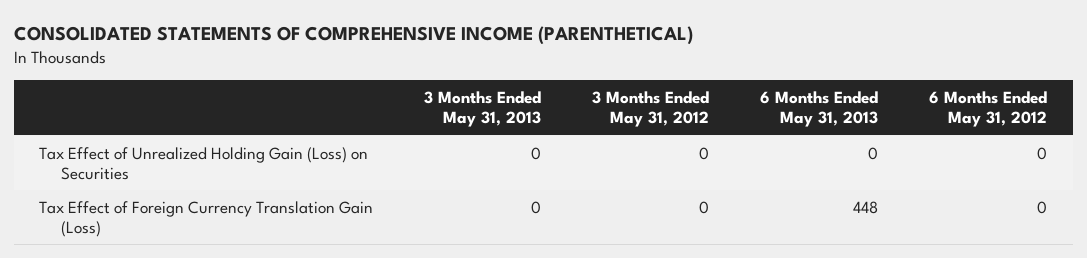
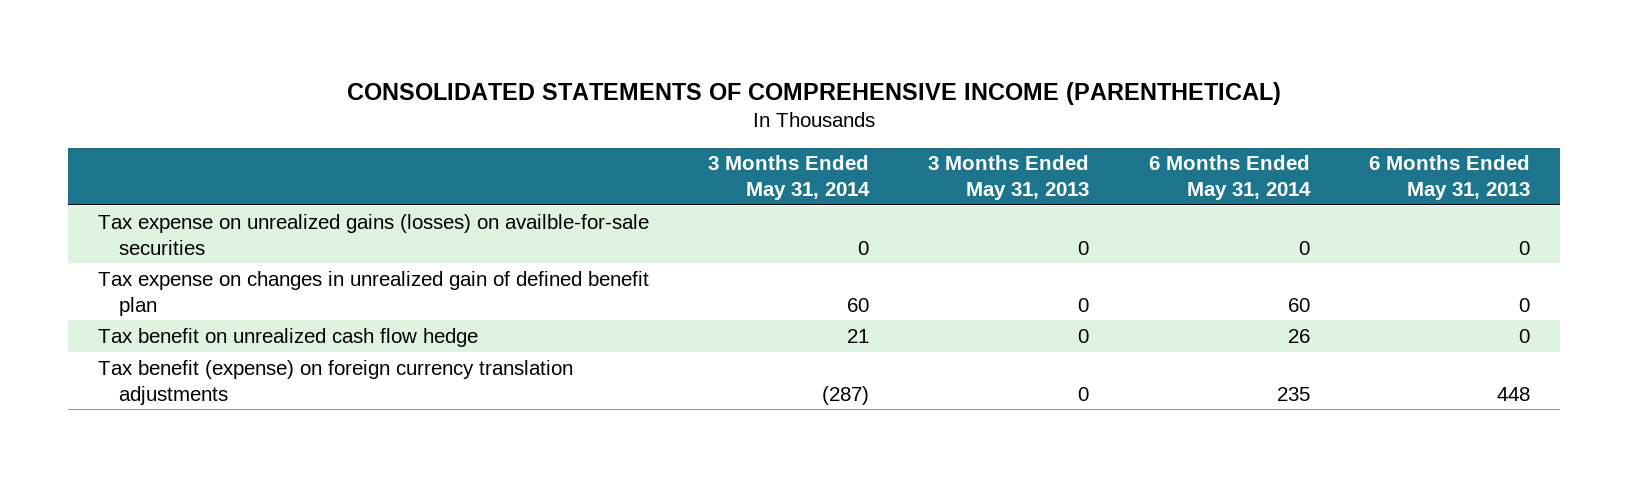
[592,90,710,128] 3 Months Ended May 31, 2012 -> none
[929,90,1048,128] 6 Months Ended May 31, 2012 -> none
none -> [708,155,871,201] 3 Months Ended May 31, 2014
none -> [1148,155,1311,201] 6 Months Ended May 31, 2014
[39,146,369,181] Tax Effect of Unrealized Holding Gain (Loss) on Securities -> [97,213,649,255] Tax expense on unrealized gains (losses) on availble-for-sale securities
none -> [97,270,649,316] Tax expense on changes in unrealized gain of defined benefit plan
none -> [97,327,478,347] Tax benefit on unrealized cash flow hedge
[39,200,374,238] Tax Effect of Foreign Currency Translation Gain (Loss) -> [97,359,573,405] Tax benefit (expense) on foreign currency translation adjustments

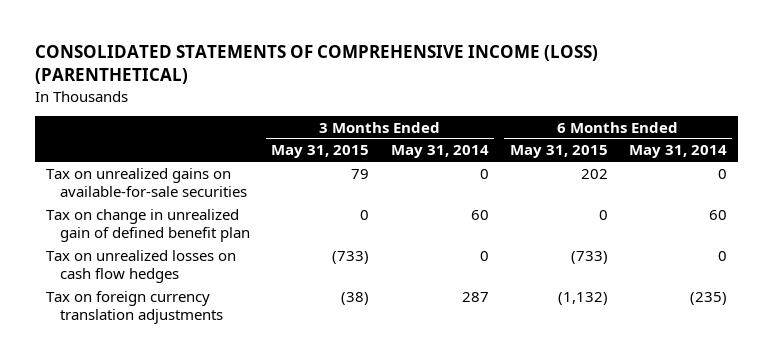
[346,81,1281,105] CONSOLIDATED STATEMENTS OF COMPREHENSIVE INCOME (PARENTHETICAL) -> [35,45,599,85] CONSOLIDATED STATEMENTS OF COMPREHENSIVE INCOME (LOSS) (PARENTHETICAL)
[928,155,1090,201] 3 Months Ended May 31, 2013 -> none
[1368,155,1530,201] 6 Months Ended May 31, 2013 -> none
none -> [271,145,370,159] May 31, 2015
none -> [509,145,608,159] May 31, 2015
[97,213,649,255] Tax expense on unrealized gains (losses) on availble-for-sale securities -> [45,167,248,198] Tax on unrealized gains on available-for-sale securities
[97,270,649,316] Tax expense on changes in unrealized gain of defined benefit plan -> [45,208,251,243] Tax on change in unrealized gain of defined benefit plan
[97,327,478,347] Tax benefit on unrealized cash flow hedge -> [45,249,236,284] Tax on unrealized losses on cash flow hedges
[847,328,870,343] 21 -> [479,250,489,261] 0
[1287,328,1310,343] 26 -> [717,250,727,261] 0
[97,359,573,405] Tax benefit (expense) on foreign currency translation adjustments -> [45,290,224,325] Tax on foreign currency translation adjustments
[822,385,870,405] (287) -> [461,291,489,302] 287
[1276,386,1310,401] 235 -> [689,291,727,305] (235)

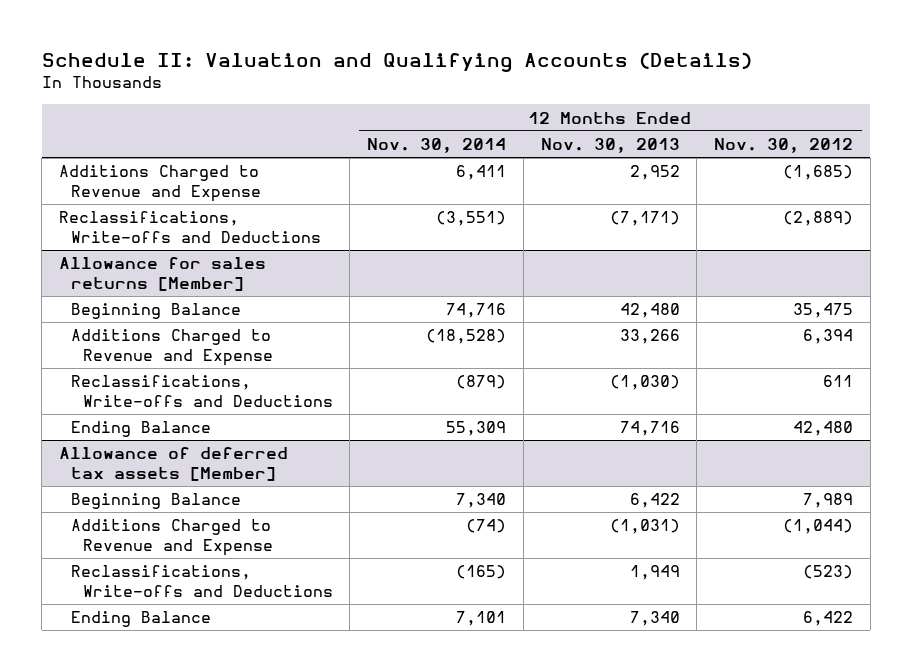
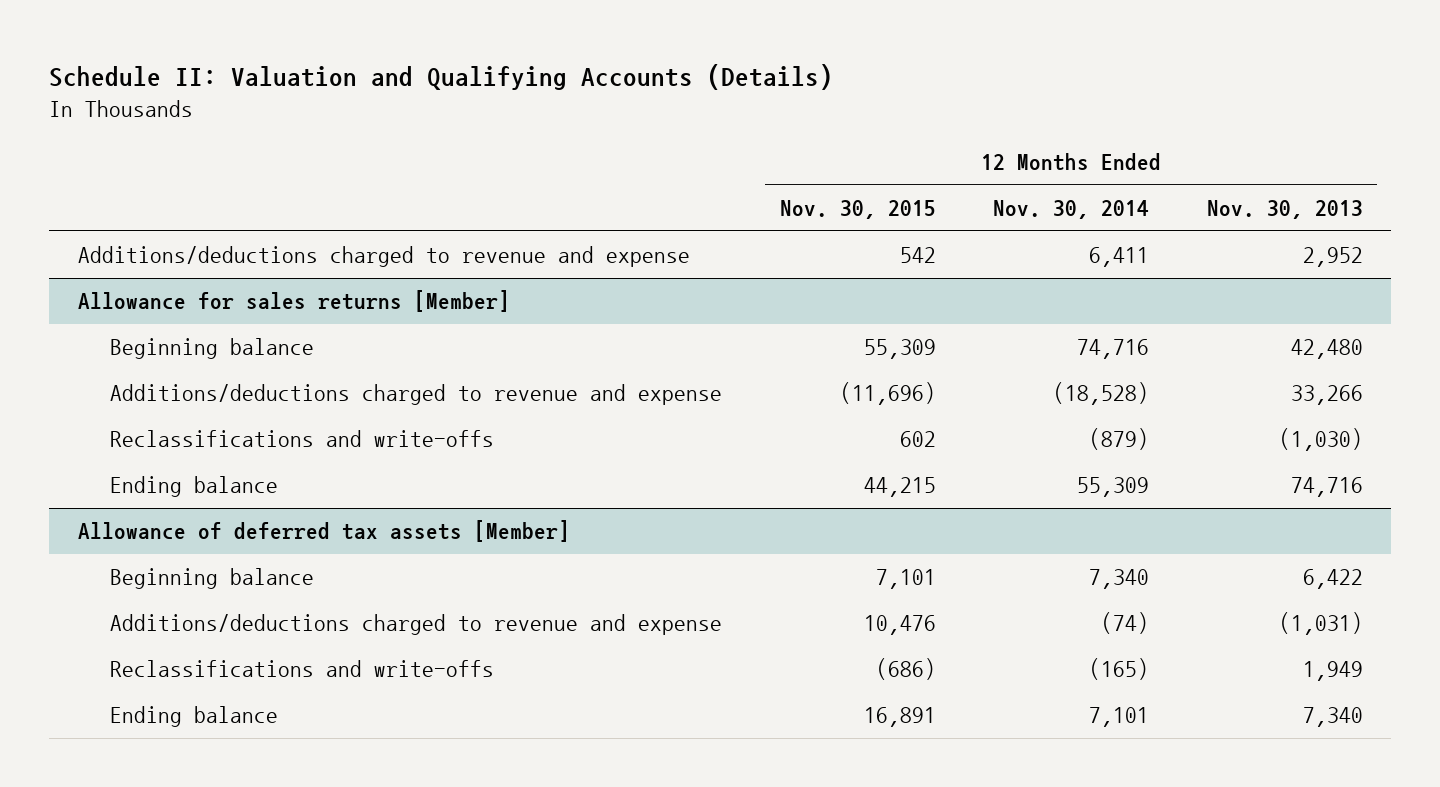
[714,138,854,154] Nov. 30, 2012 -> none
none -> [779,200,936,220] Nov. 30, 2015
[59,211,321,244] Reclassifications, Write-offs and Deductions -> none
[59,165,261,203] Additions Charged to Revenue and Expense -> [77,246,690,268] Additions/deductions charged to revenue and expense
[70,303,241,320] Beginning Balance -> [110,338,315,360] Beginning balance
[70,329,273,367] Additions Charged to Revenue and Expense -> [110,384,723,406] Additions/deductions charged to revenue and expense
[70,375,333,408] Reclassifications, Write-offs and Deductions -> [110,430,495,448] Reclassifications and write-offs
[70,421,211,438] Ending Balance -> [110,476,279,498] Ending balance
[70,493,241,510] Beginning Balance -> [110,568,315,590] Beginning balance
[70,519,273,557] Additions Charged to Revenue and Expense -> [110,614,723,636] Additions/deductions charged to revenue and expense
[70,565,333,598] Reclassifications, Write-offs and Deductions -> [110,660,495,678] Reclassifications and write-offs
[70,611,211,628] Ending Balance -> [110,706,279,728] Ending balance

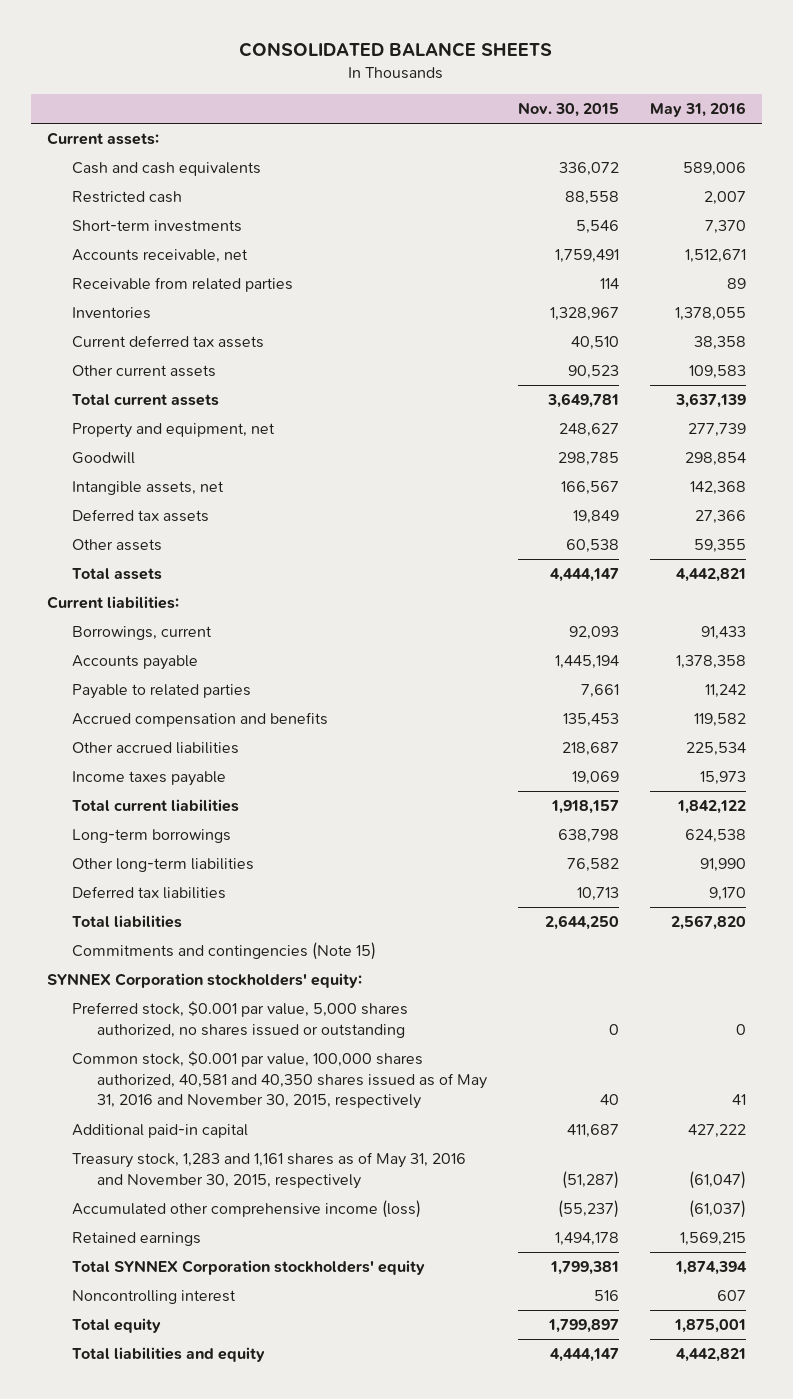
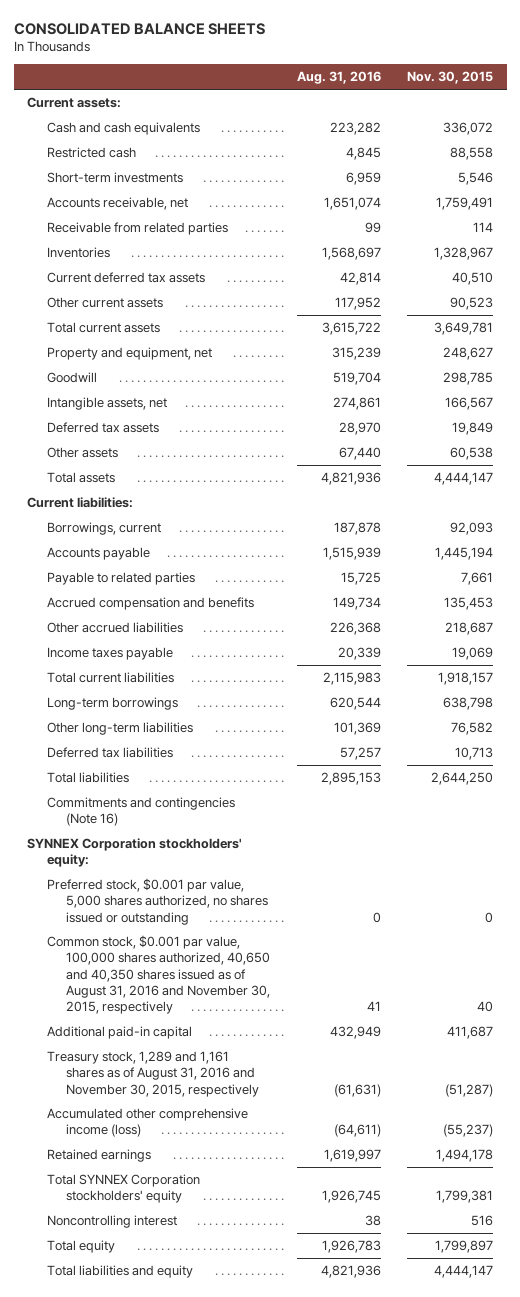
[650,101,747,117] May 31, 2016 -> none
none -> [296,71,381,85] Aug. 31, 2016
[71,942,376,961] Commitments and contingencies (Note 15) -> [46,797,235,827] Commitments and contingencies (Note 16)
[71,1051,487,1110] Common stock, $0.001 par value, 100,000 shares authorized, 40,581 and 40,350 shares issued as of May 31, 2016 and November 30, 2015, respectively -> [46,935,271,1015] Common stock, $0.001 par value, 100,000 shares authorized, 40,650 and 40,350 shares issued as of August 31, 2016 and November 30, 2015, respectively
[71,1152,466,1189] Treasury stock, 1,283 and 1,161 shares as of May 31, 2016 and November 30, 2015, respectively -> [46,1051,260,1097] Treasury stock, 1,289 and 1,161 shares as of August 31, 2016 and November 30, 2015, respectively

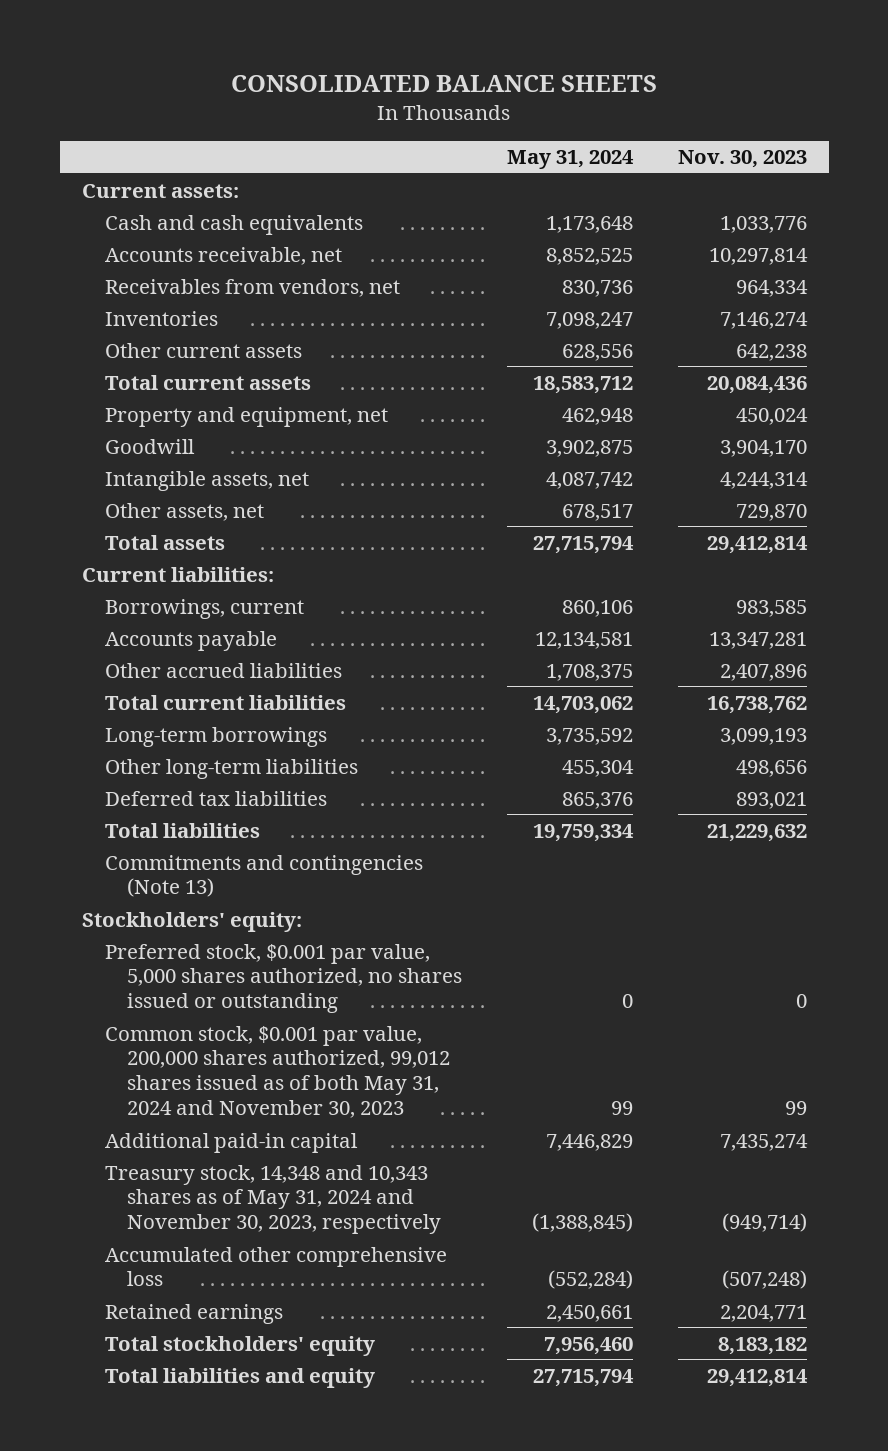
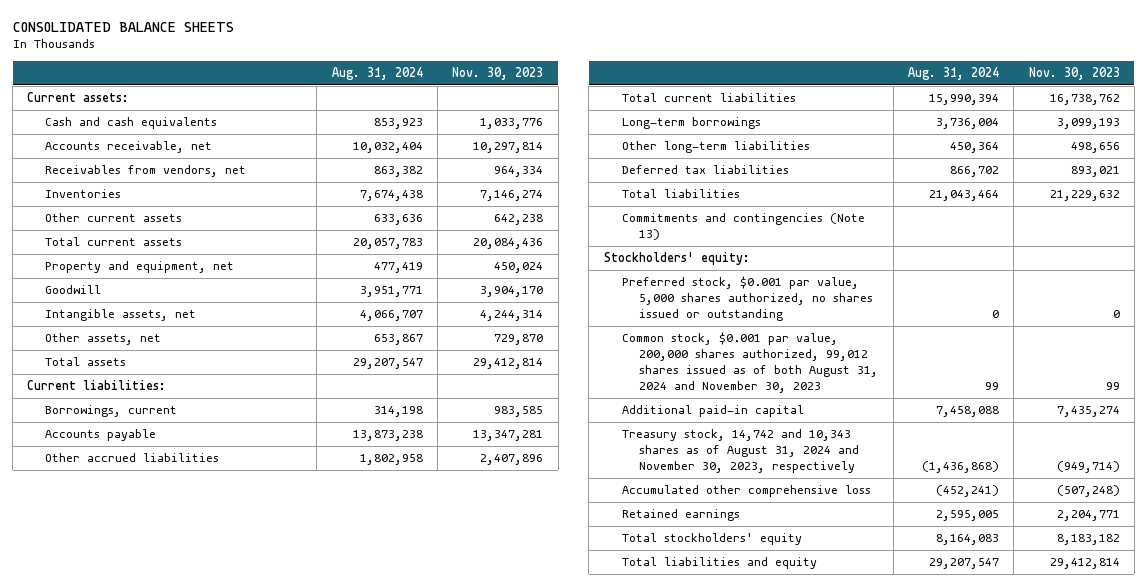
[506,150,634,170] May 31, 2024 -> none
none -> [331,67,423,81] Aug. 31, 2024
[104,1025,451,1119] Common stock, $0.001 par value, 200,000 shares authorized, 99,012 shares issued as of both May 31, 2024 and November 30, 2023 -> [621,332,879,393] Common stock, $0.001 par value, 200,000 shares authorized, 99,012 shares issued as of both August 31, 2024 and November 30, 2023
[104,1164,442,1235] Treasury stock, 14,348 and 10,343 shares as of May 31, 2024 and November 30, 2023, respectively -> [621,429,860,474] Treasury stock, 14,742 and 10,343 shares as of August 31, 2024 and November 30, 2023, respectively

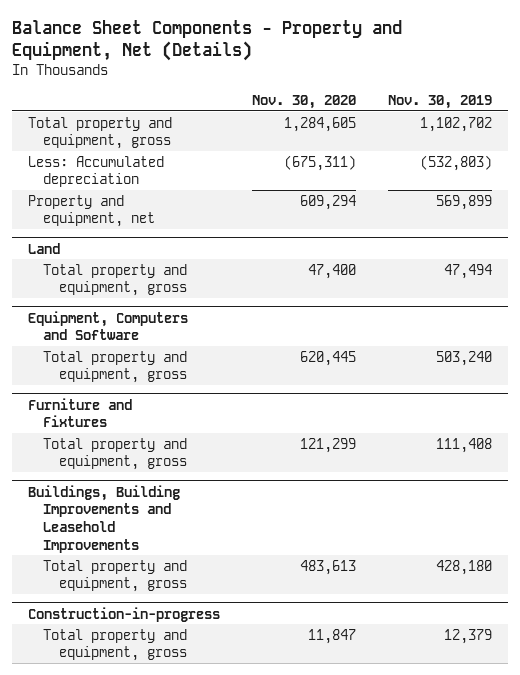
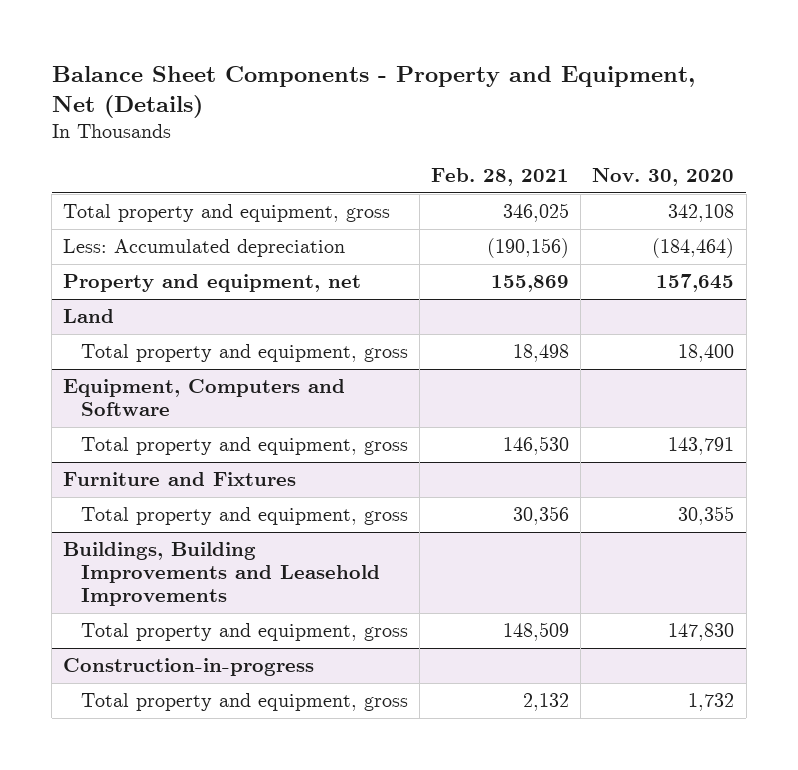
[387,94,492,109] Nov. 30, 2019 -> none
none -> [431,167,570,186] Feb. 28, 2021
[283,116,356,132] 1,284,605 -> [668,204,735,223] 342,108
[283,154,356,171] (675,311) -> [652,238,735,259] (184,464)
[299,194,356,210] 609,294 -> [656,274,735,293] 157,645
[307,263,356,279] 47,400 -> [678,344,735,363] 18,400
[299,350,356,366] 620,445 -> [668,437,735,456] 143,791
[299,437,356,453] 121,299 -> [678,506,735,526] 30,355
[299,559,356,575] 483,613 -> [668,623,735,642] 147,830
[307,628,356,644] 11,847 -> [688,693,735,712] 1,732

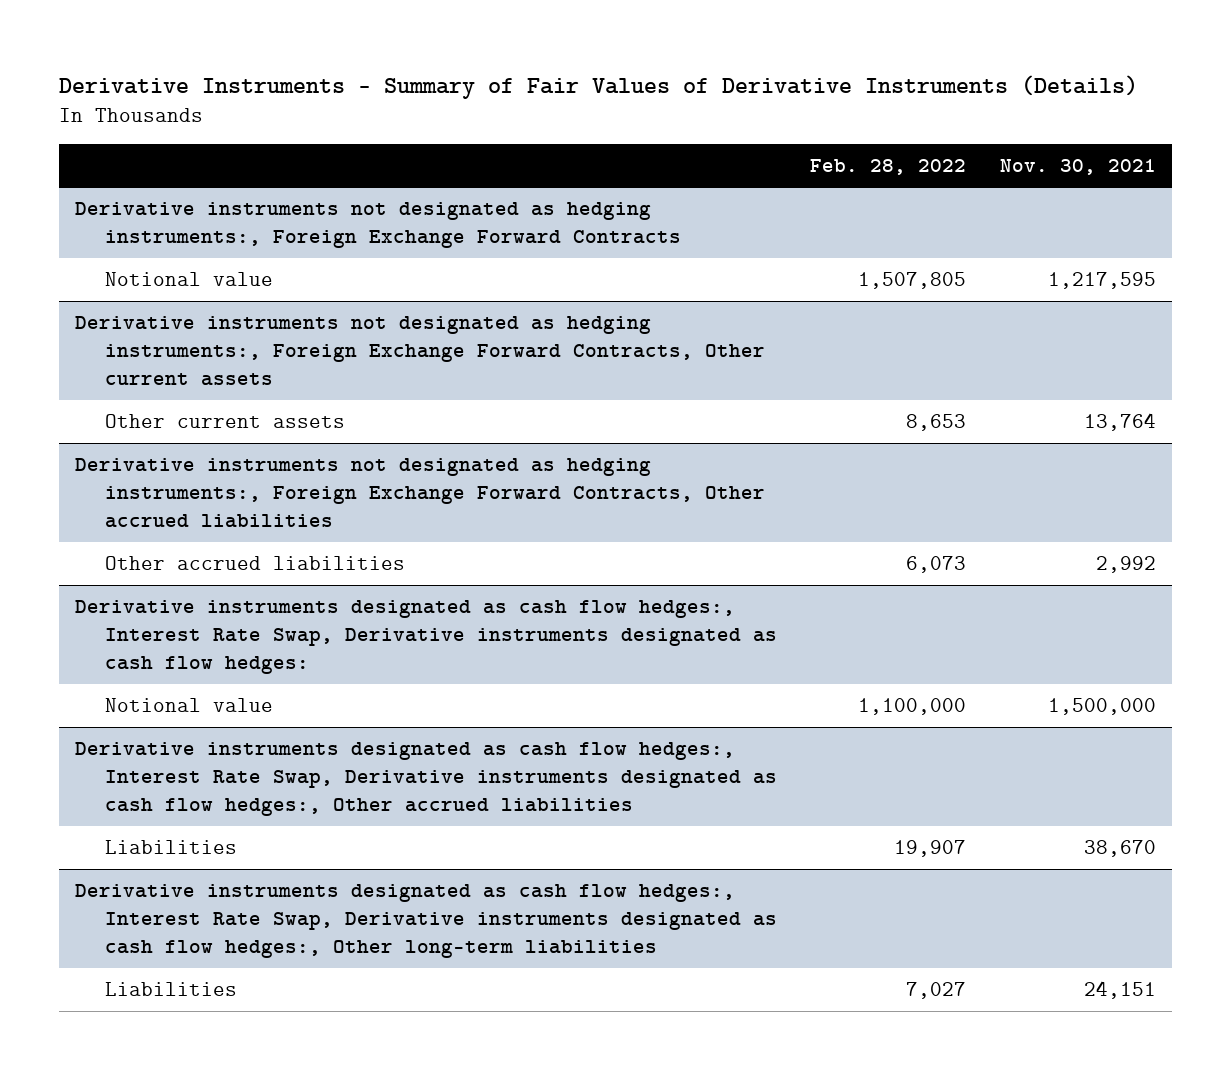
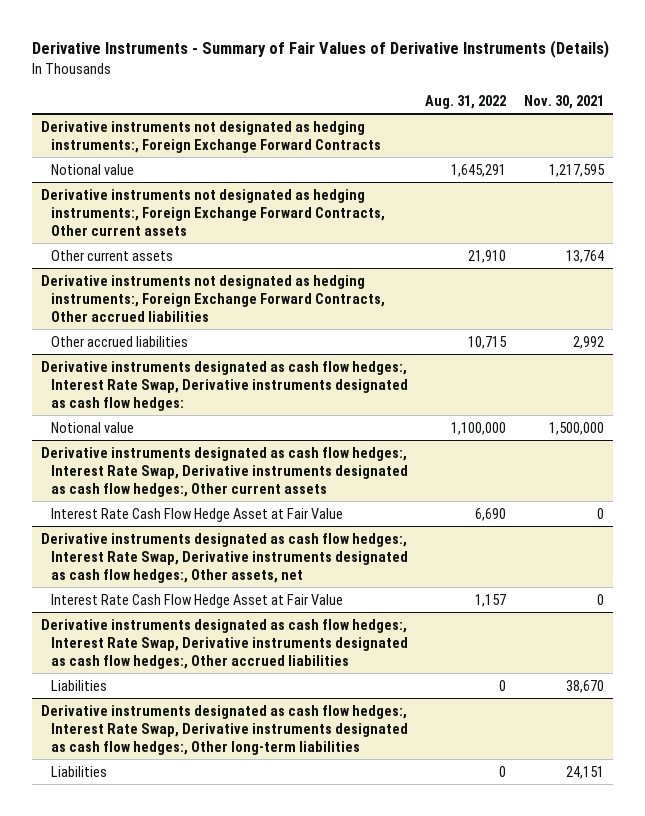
[810,158,967,175] Feb. 28, 2022 -> none
none -> [425,94,507,109] Aug. 31, 2022
none -> [40,446,408,497] Derivative instruments designated as cash flow hedges:, Interest Rate Swap, Derivative instruments designated as cash flow hedges:, Other current assets
none -> [50,507,343,522] Interest Rate Cash Flow Hedge Asset at Fair Value
none -> [40,532,408,583] Derivative instruments designated as cash flow hedges:, Interest Rate Swap, Derivative instruments designated as cash flow hedges:, Other assets, net
none -> [50,593,343,608] Interest Rate Cash Flow Hedge Asset at Fair Value

